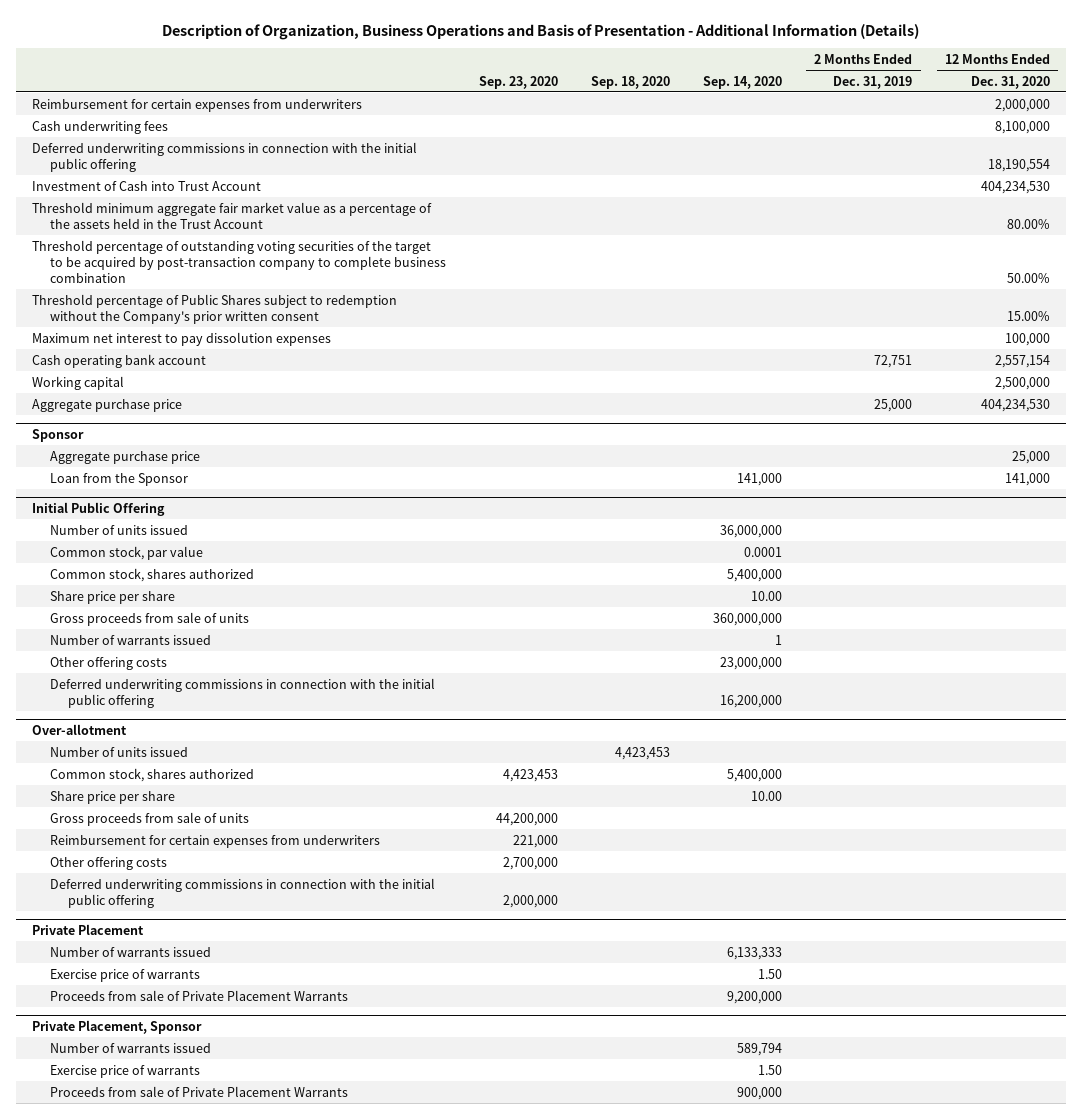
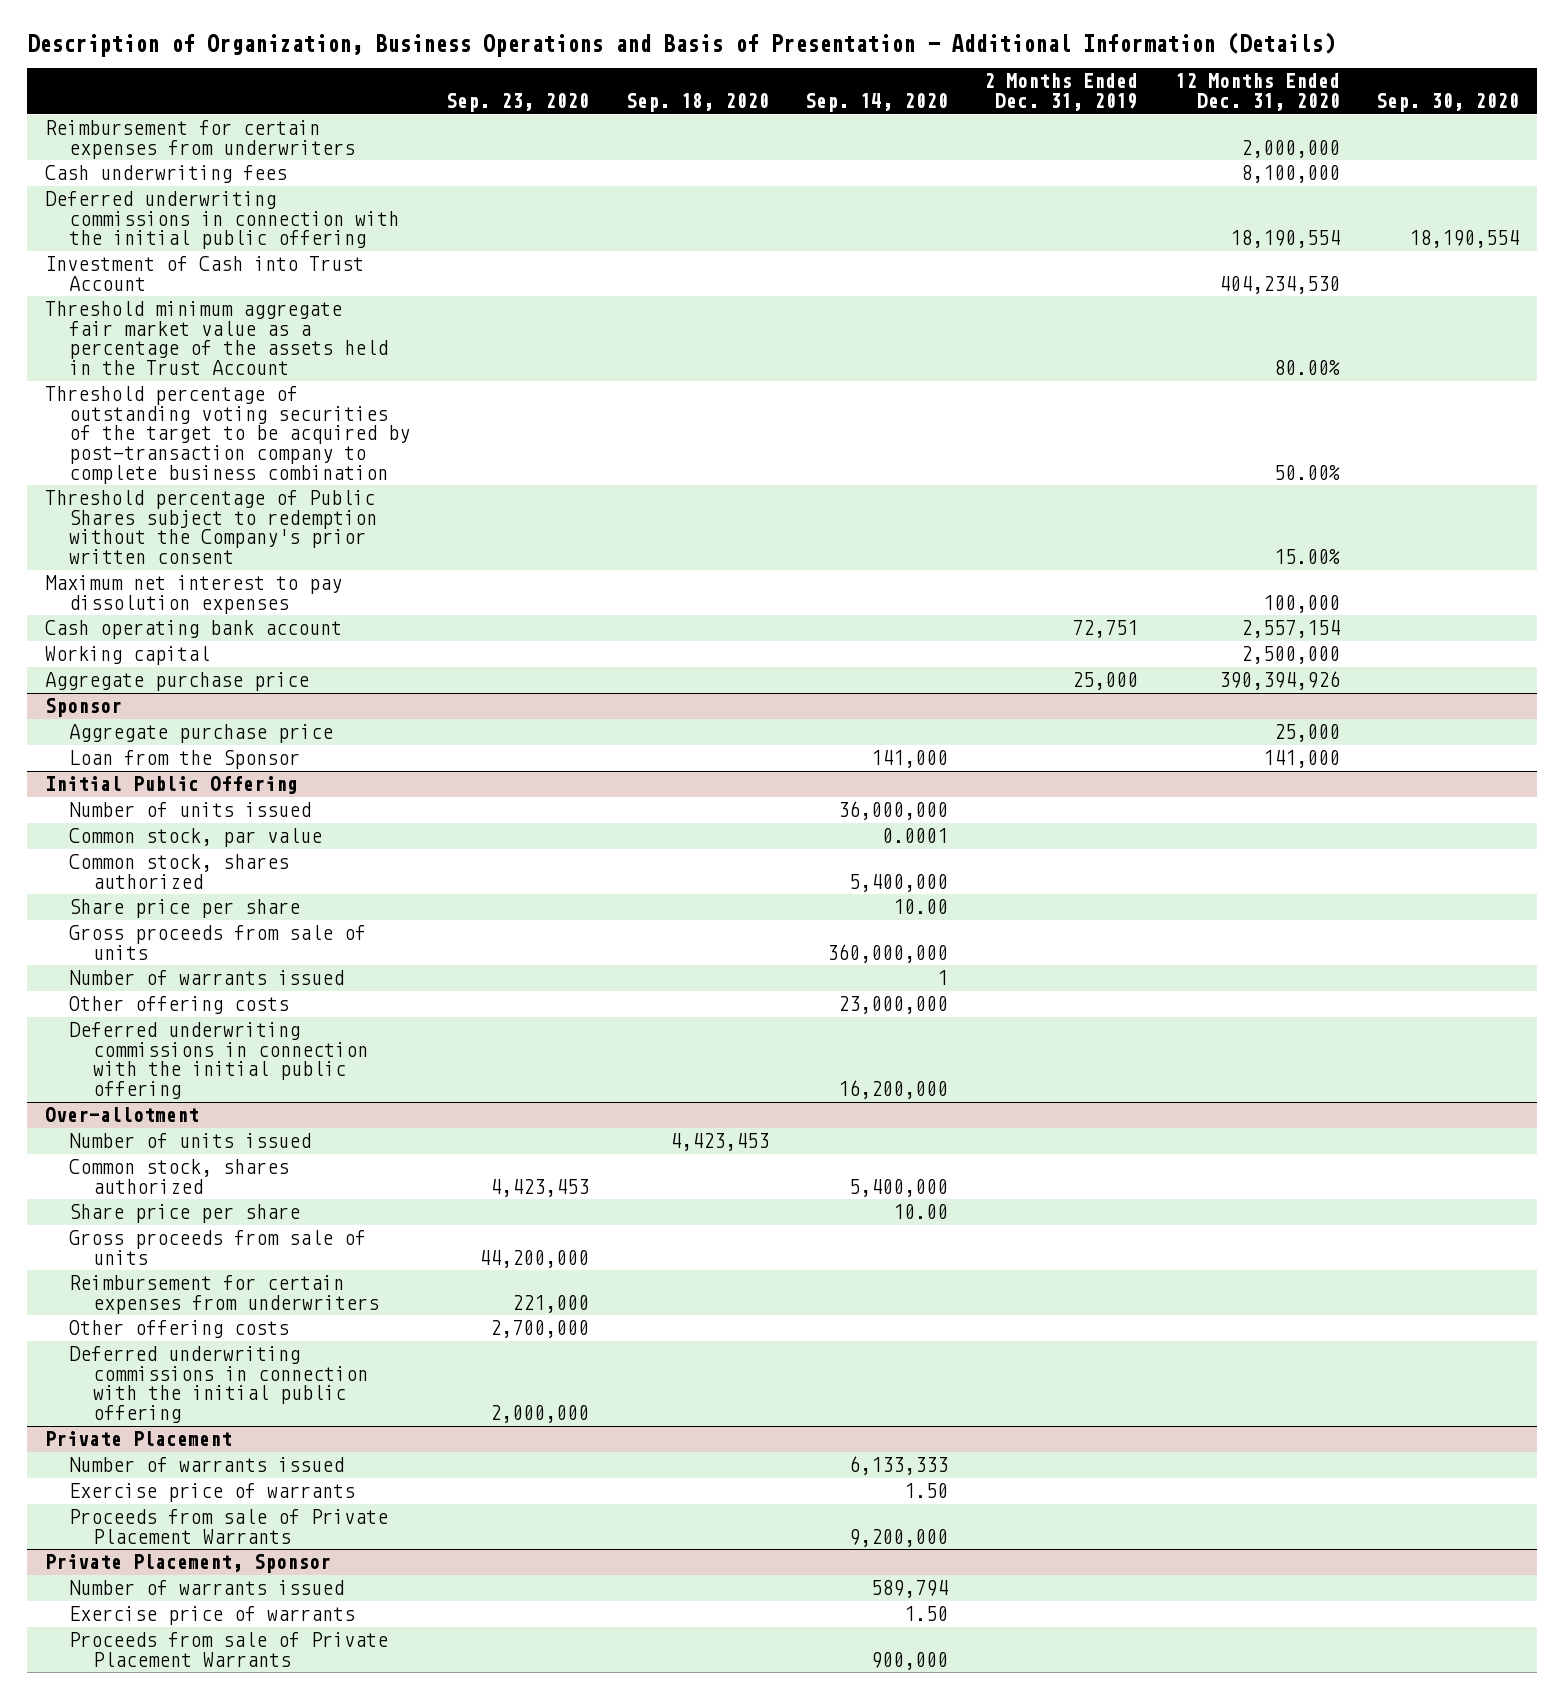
none -> [1376,93,1520,113] Sep. 30, 2020
[981,398,1051,412] 404,234,530 -> [1218,671,1340,691] 390,394,926

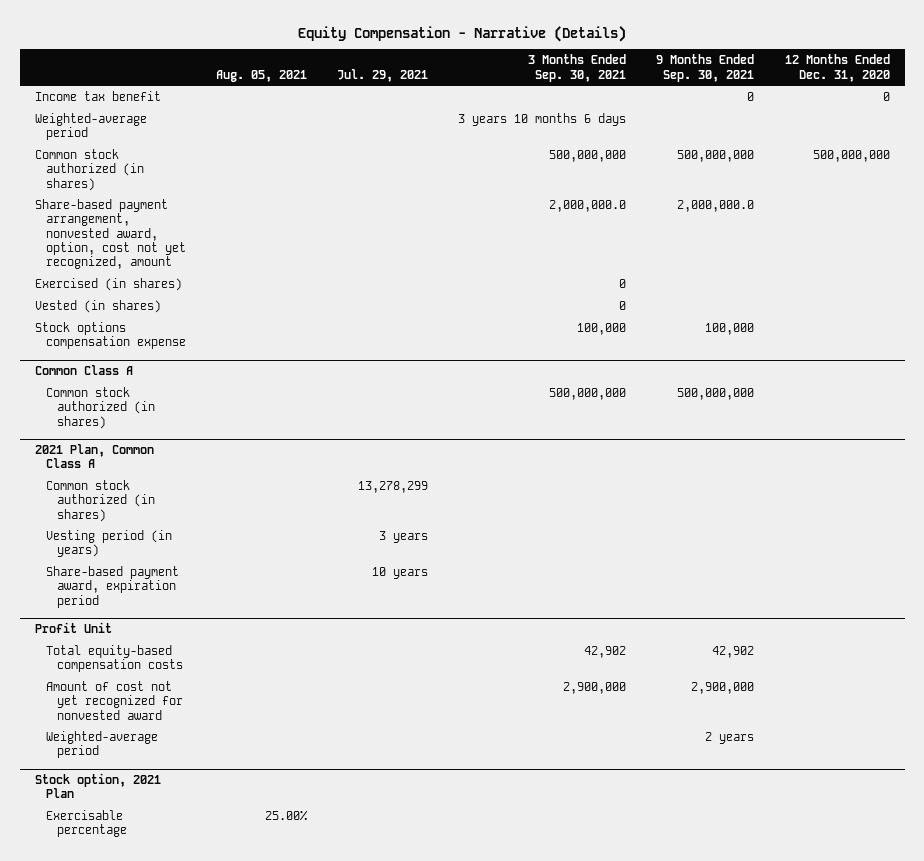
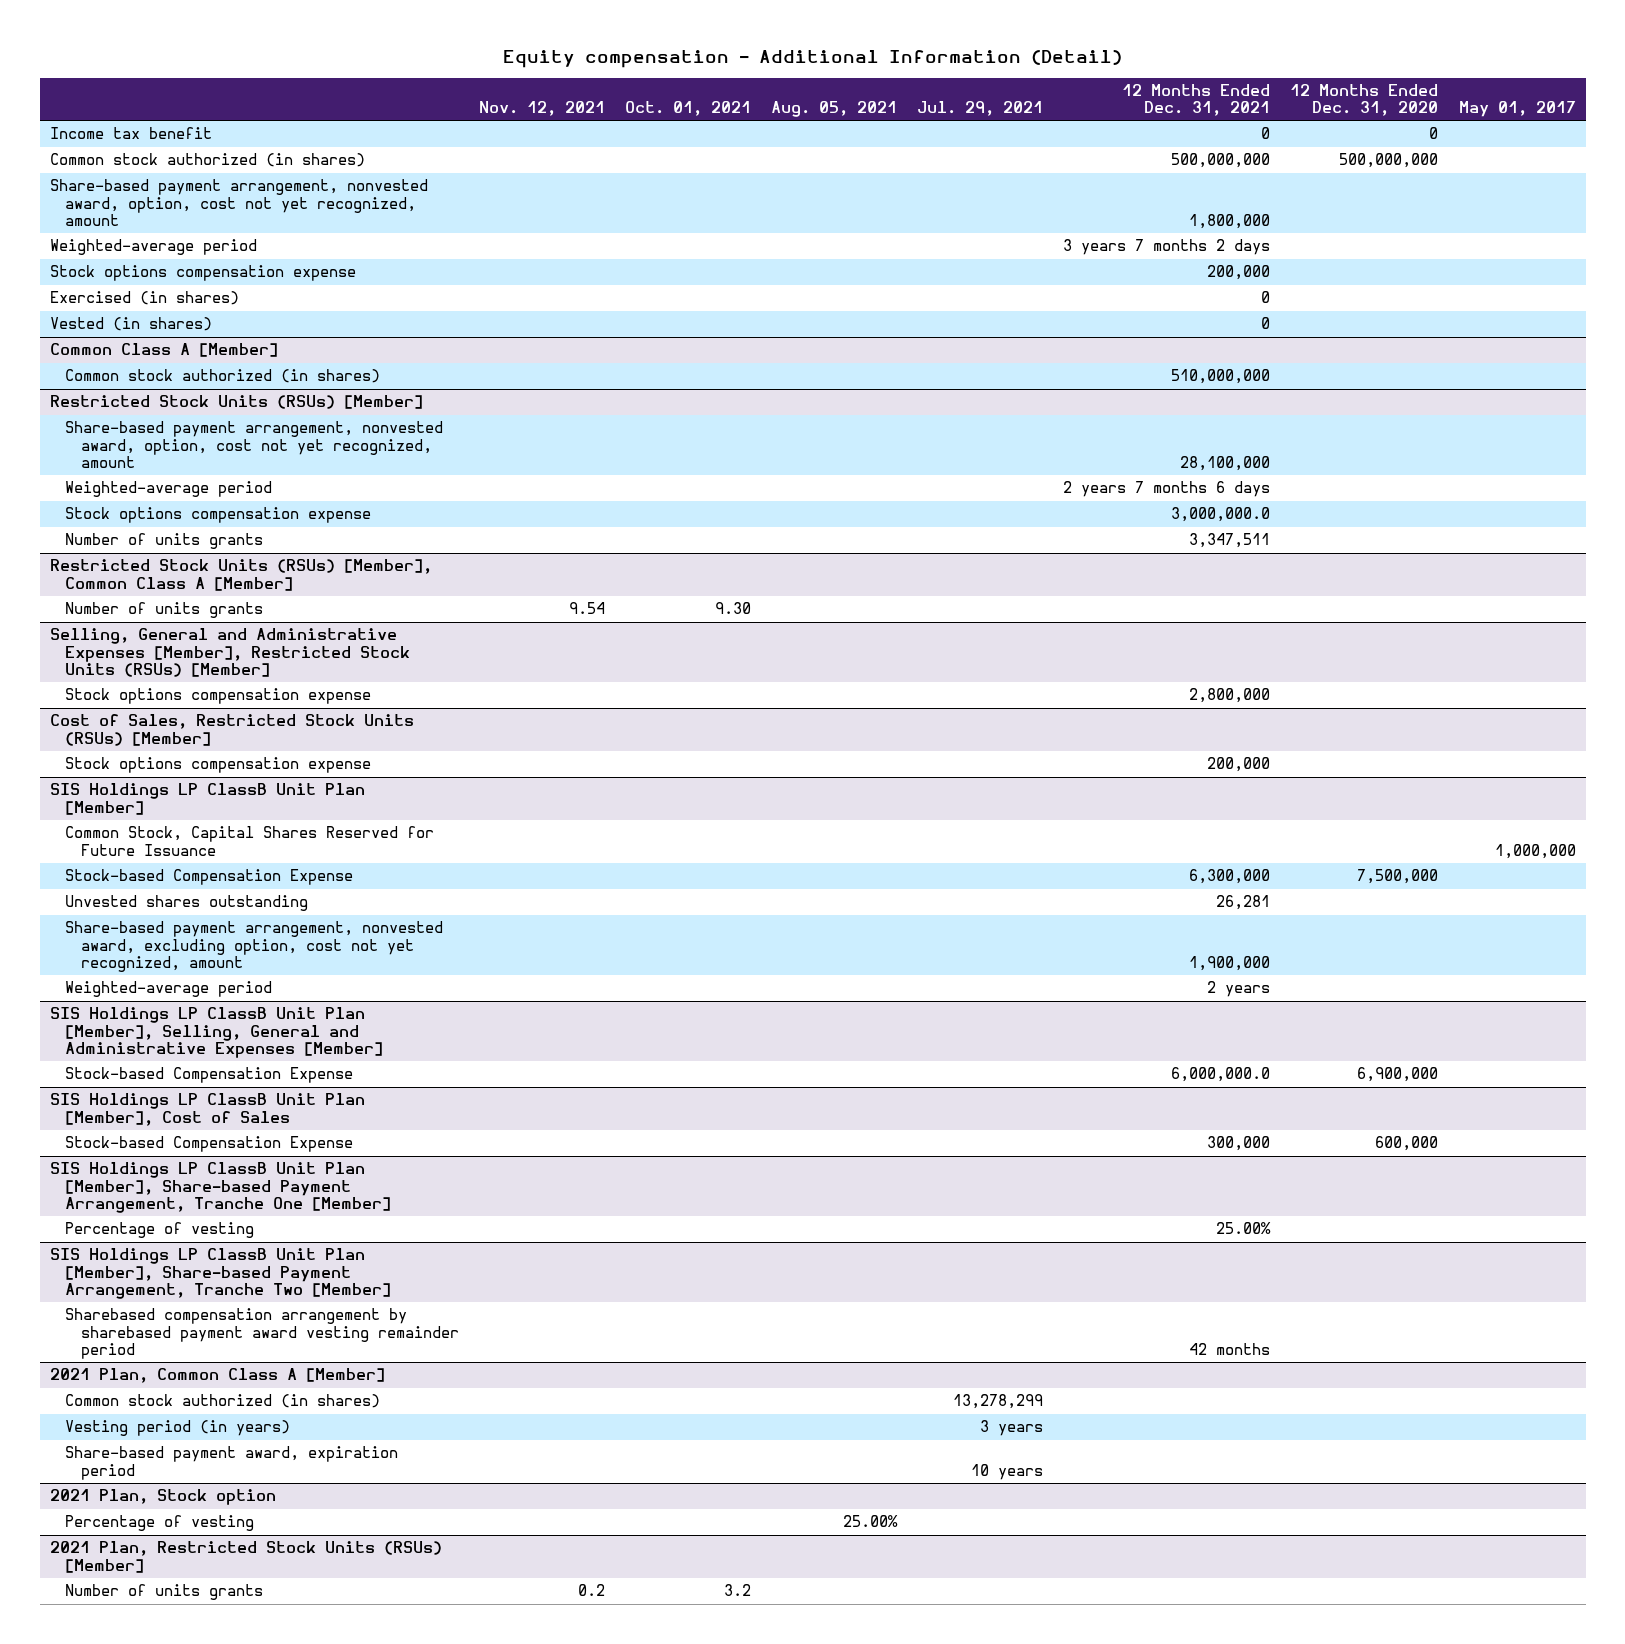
[298,25,627,42] Equity Compensation - Narrative (Details) -> [502,49,1122,68] Equity compensation - Additional Information (Detail)
[528,54,627,82] 3 Months Ended Sep. 30, 2021 -> none
[656,54,755,82] 9 Months Ended Sep. 30, 2021 -> none
none -> [478,101,605,117] Nov. 12, 2021
none -> [624,101,751,117] Oct. 01, 2021
none -> [1122,84,1271,117] 12 Months Ended Dec. 31, 2021
none -> [1458,101,1576,118] May 01, 2017
[34,112,147,141] Weighted-average period -> [49,239,257,256] Weighted-average period
[34,321,186,350] Stock options compensation expense -> [49,265,356,282] Stock options compensation expense
[34,365,133,376] Common Class A -> [49,343,278,358] Common Class A [Member]
none -> [49,395,423,410] Restricted Stock Units (RSUs) [Member]
none -> [65,421,444,468] Share-based payment arrangement, nonvested award, option, cost not yet recognized, amount
none -> [65,481,273,498] Weighted-average period
none -> [65,507,372,524] Stock options compensation expense
none -> [65,533,264,550] Number of units grants
none -> [49,559,432,591] Restricted Stock Units (RSUs) [Member], Common Class A [Member]
none -> [65,602,264,619] Number of units grants
none -> [49,628,411,677] Selling, General and Administrative Expenses [Member], Restricted Stock Units (RSUs) [Member]
none -> [65,688,372,705] Stock options compensation expense
none -> [49,714,414,746] Cost of Sales, Restricted Stock Units (RSUs) [Member]
none -> [65,757,372,774] Stock options compensation expense
none -> [49,783,365,815] SIS Holdings LP ClassB Unit Plan [Member]
none -> [65,826,435,856] Common Stock, Capital Shares Reserved for Future Issuance
none -> [65,869,354,886] Stock-based Compensation Expense
none -> [65,895,309,912] Unvested shares outstanding
none -> [65,921,444,972] Share-based payment arrangement, nonvested award, excluding option, cost not yet recognized, amount
none -> [65,981,273,998] Weighted-average period
none -> [49,1007,384,1058] SIS Holdings LP ClassB Unit Plan [Member], Selling, General and Administrative Expenses [Member]
none -> [65,1067,354,1084] Stock-based Compensation Expense
none -> [49,1093,365,1126] SIS Holdings LP ClassB Unit Plan [Member], Cost of Sales
none -> [65,1136,354,1153] Stock-based Compensation Expense
none -> [49,1162,392,1213] SIS Holdings LP ClassB Unit Plan [Member], Share-based Payment Arrangement, Tranche One [Member]
none -> [65,1222,255,1239] Percentage of vesting
none -> [49,1248,392,1299] SIS Holdings LP ClassB Unit Plan [Member], Share-based Payment Arrangement, Tranche Two [Member]
none -> [65,1308,459,1359] Sharebased compensation arrangement by sharebased payment award vesting remainder period
[34,444,154,469] 2021 Plan, Common Class A -> [49,1368,385,1384] 2021 Plan, Common Class A [Member]
[34,622,112,634] Profit Unit -> none
[45,644,183,673] Total equity-based compensation costs -> none
[45,680,183,720] Amount of cost not yet recognized for nonvested award -> none
[45,730,158,759] Weighted-average period -> none
[34,773,161,799] Stock option, 2021 Plan -> [49,1489,276,1506] 2021 Plan, Stock option
[45,809,127,838] Exercisable percentage -> [65,1515,255,1532] Percentage of vesting
none -> [49,1541,442,1573] 2021 Plan, Restricted Stock Units (RSUs) [Member]
none -> [65,1584,264,1601] Number of units grants

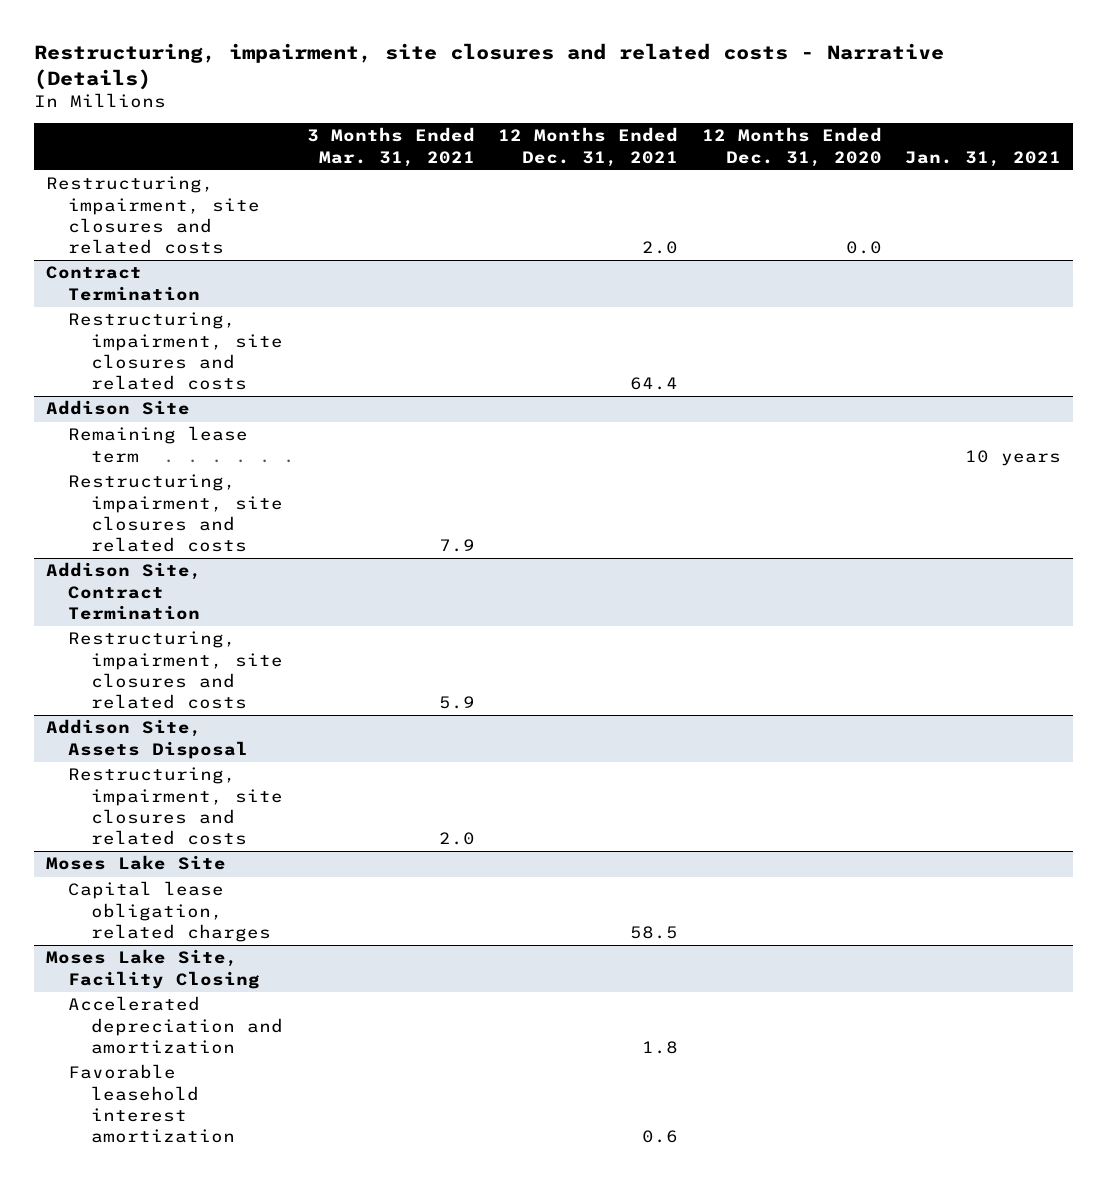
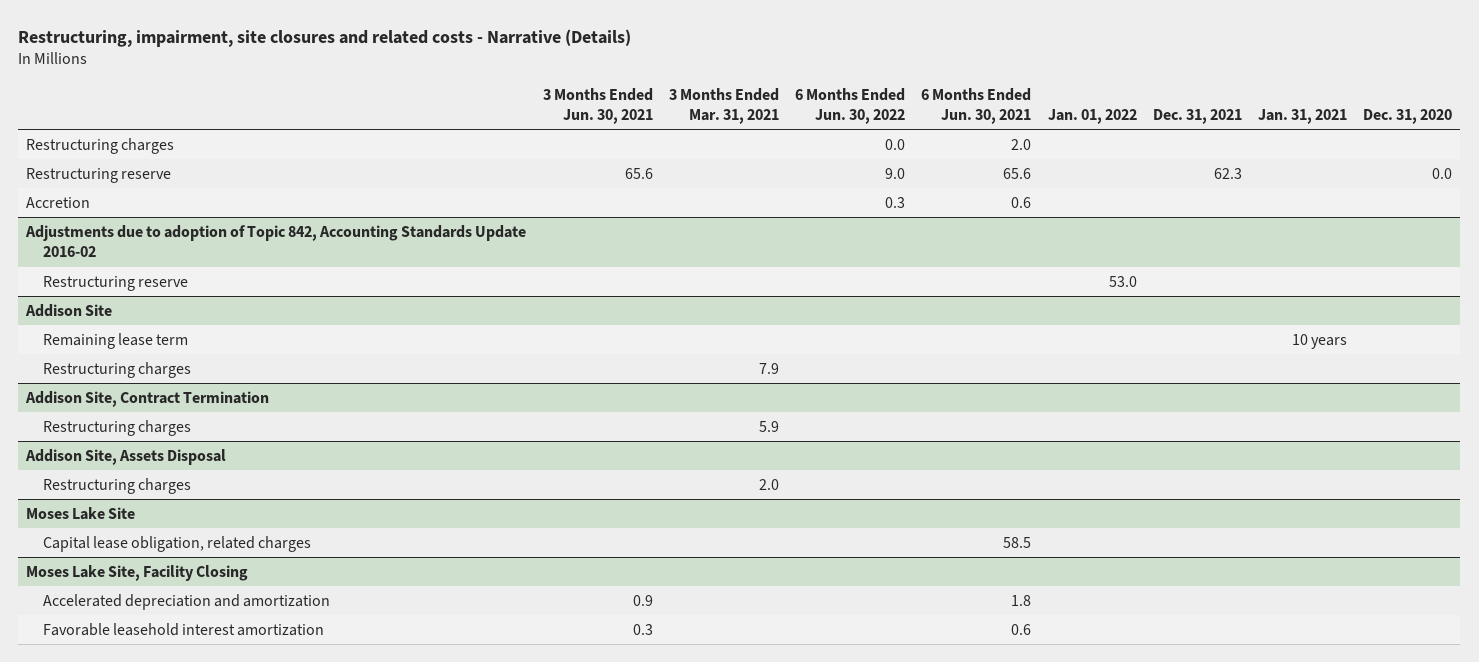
[498,127,679,167] 12 Months Ended Dec. 31, 2021 -> none
[701,127,882,167] 12 Months Ended Dec. 31, 2020 -> none
none -> [542,87,653,124] 3 Months Ended Jun. 30, 2021
none -> [795,87,906,124] 6 Months Ended Jun. 30, 2022
none -> [921,87,1032,124] 6 Months Ended Jun. 30, 2021
none -> [1047,108,1137,124] Jan. 01, 2022
none -> [1152,108,1242,124] Dec. 31, 2021
none -> [1363,108,1453,124] Dec. 31, 2020
[45,266,201,301] Contract Termination -> none
[68,312,284,390] Restructuring, impairment, site closures and related costs -> none
[45,176,261,254] Restructuring, impairment, site closures and related costs -> [26,137,175,154] Restructuring charges
none -> [26,167,172,183] Restructuring reserve
none -> [26,196,91,208] Accretion
none -> [25,224,527,258] Adjustments due to adoption of Topic 842, Accounting Standards Update 2016-02
none -> [43,275,189,291] Restructuring reserve
[68,474,284,552] Restructuring, impairment, site closures and related costs -> [43,361,192,378] Restructuring charges
[68,631,284,709] Restructuring, impairment, site closures and related costs -> [43,419,192,436] Restructuring charges
[68,767,284,845] Restructuring, impairment, site closures and related costs -> [43,477,192,494] Restructuring charges

